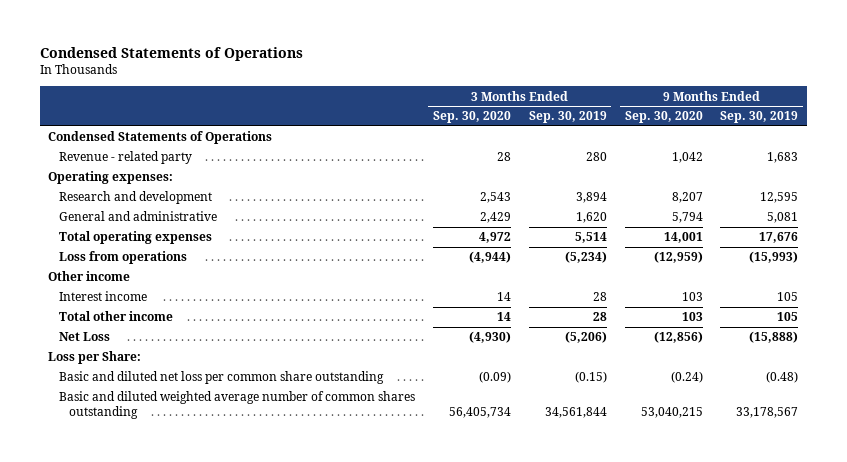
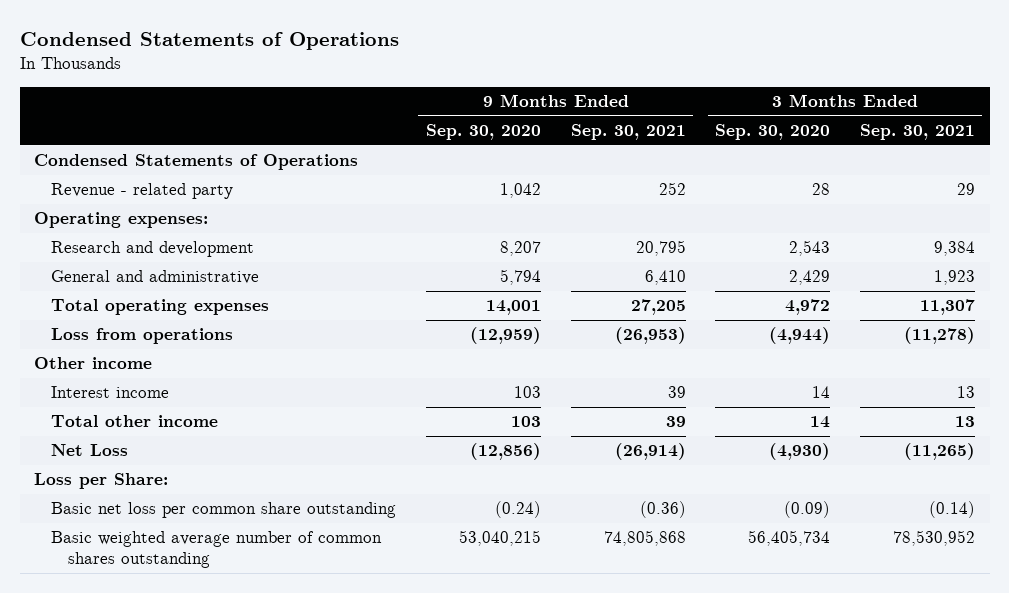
[528,111,607,124] Sep. 30, 2019 -> none
[720,111,799,124] Sep. 30, 2019 -> none
none -> [570,124,686,141] Sep. 30, 2021
none -> [859,124,975,141] Sep. 30, 2021
[58,371,384,385] Basic and diluted net loss per common share outstanding -> [51,502,397,519] Basic net loss per common share outstanding
[58,391,415,420] Basic and diluted weighted average number of common shares outstanding -> [51,531,383,569] Basic weighted average number of common shares outstanding

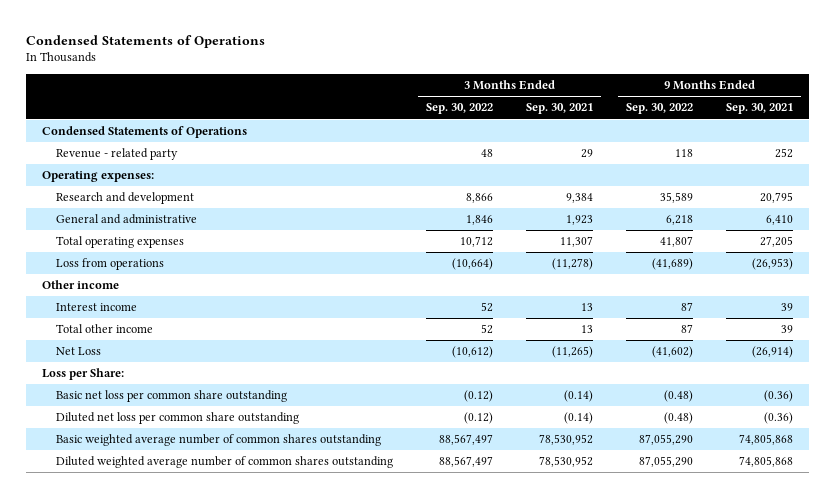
[425,124,541,141] Sep. 30, 2020 -> none
[715,124,831,141] Sep. 30, 2020 -> none
none -> [426,103,494,115] Sep. 30, 2022
none -> [626,103,694,115] Sep. 30, 2022
none -> [56,412,300,425] Diluted net loss per common share outstanding
none -> [56,456,394,469] Diluted weighted average number of common shares outstanding

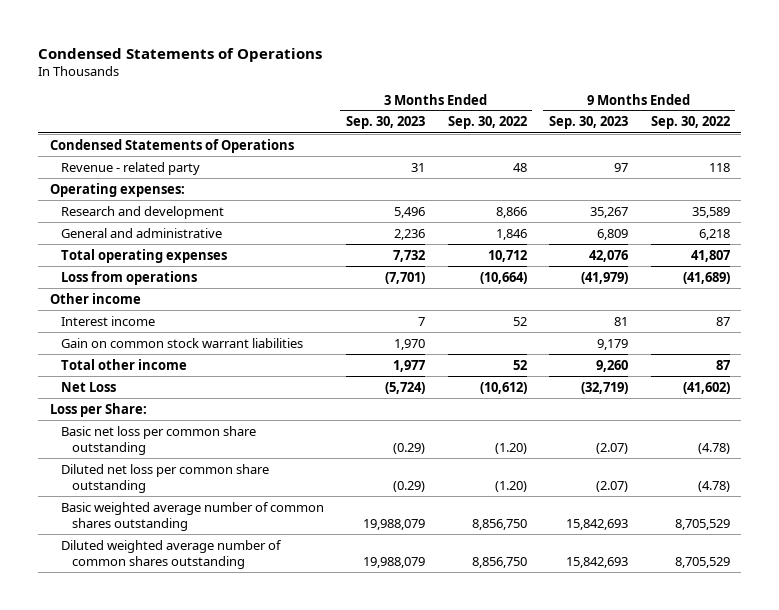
[526,103,594,115] Sep. 30, 2021 -> none
[725,103,793,115] Sep. 30, 2021 -> none
none -> [346,116,426,130] Sep. 30, 2023
none -> [549,116,629,130] Sep. 30, 2023
none -> [60,337,303,348] Gain on common stock warrant liabilities
[464,390,494,403] (0.12) -> [494,442,527,454] (1.20)
[664,390,694,403] (0.48) -> [697,442,730,454] (4.78)
[464,412,494,425] (0.12) -> [494,480,527,492] (1.20)
[664,412,694,425] (0.48) -> [697,480,730,492] (4.78)
[439,434,494,446] 88,567,497 -> [471,518,527,530] 8,856,750
[639,434,694,446] 87,055,290 -> [674,518,730,530] 8,705,529
[439,456,494,468] 88,567,497 -> [471,556,527,568] 8,856,750
[639,456,694,468] 87,055,290 -> [674,556,730,568] 8,705,529

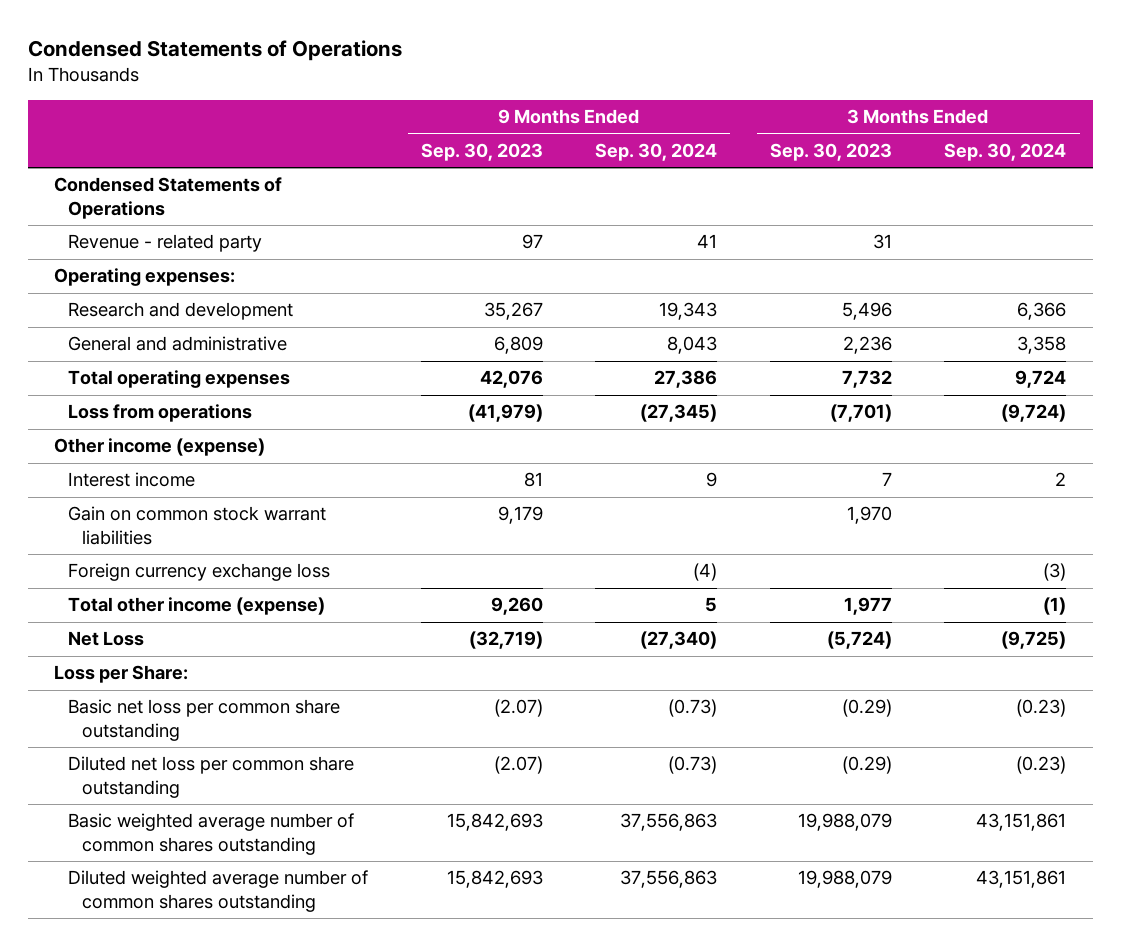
[447,116,527,130] Sep. 30, 2022 -> none
[650,116,730,130] Sep. 30, 2022 -> none
none -> [595,142,718,161] Sep. 30, 2024
none -> [944,142,1067,161] Sep. 30, 2024
[49,292,141,304] Other income -> [54,438,266,457] Other income (expense)
none -> [68,563,331,582] Foreign currency exchange loss
[60,358,187,370] Total other income -> [68,597,326,616] Total other income (expense)

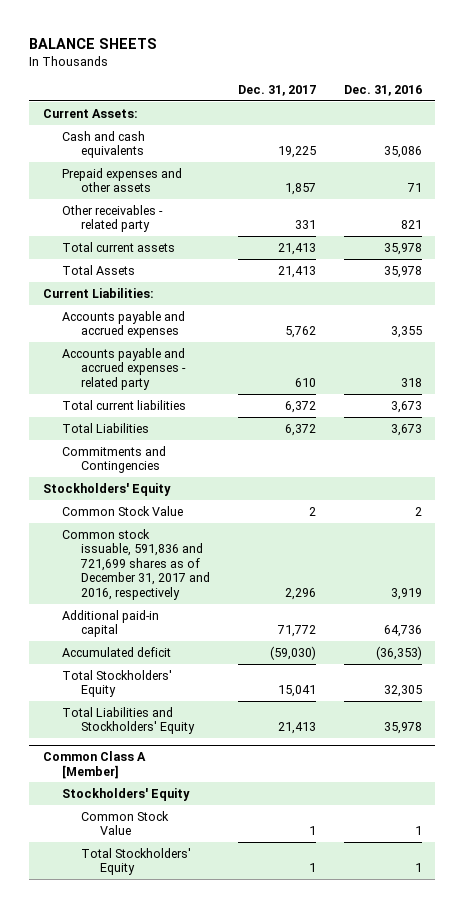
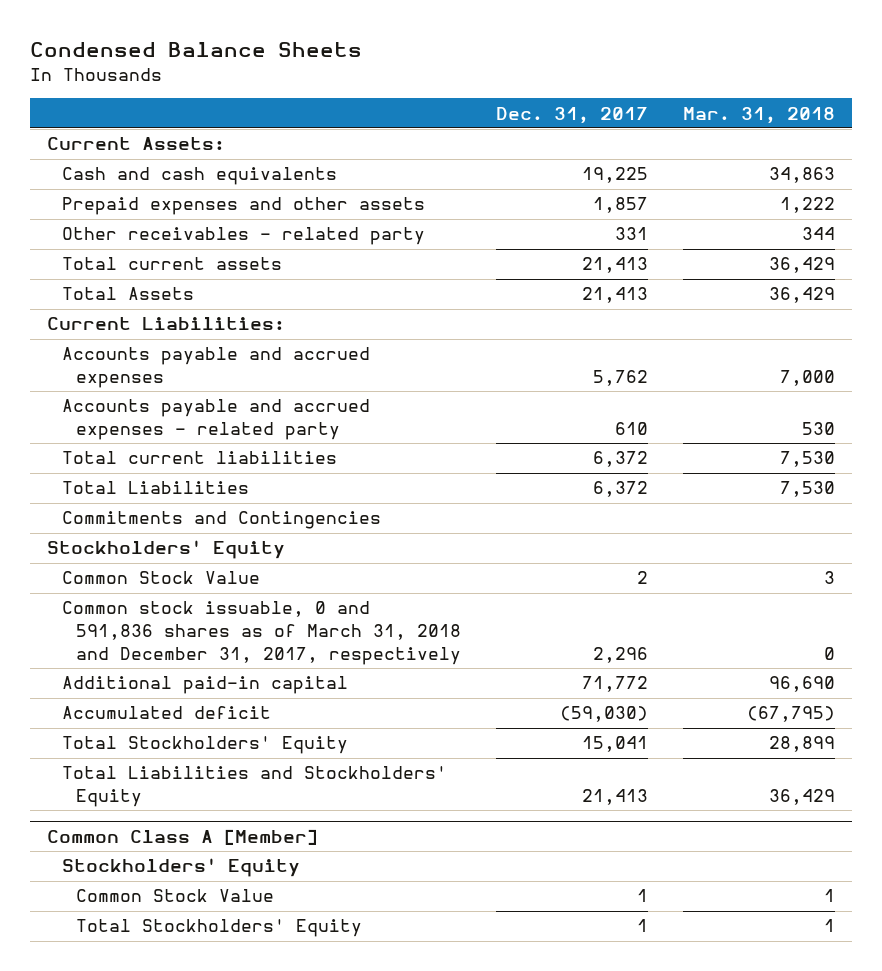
[29,37,158,49] BALANCE SHEETS -> [29,42,362,58] Condensed Balance Sheets
[343,84,422,96] Dec. 31, 2016 -> none
none -> [682,106,835,124] Mar. 31, 2018
[62,528,211,600] Common stock issuable, 591,836 and 721,699 shares as of December 31, 2017 and 2016, respectively -> [61,601,462,666] Common stock issuable, 0 and 591,836 shares as of March 31, 2018 and December 31, 2017, respectively

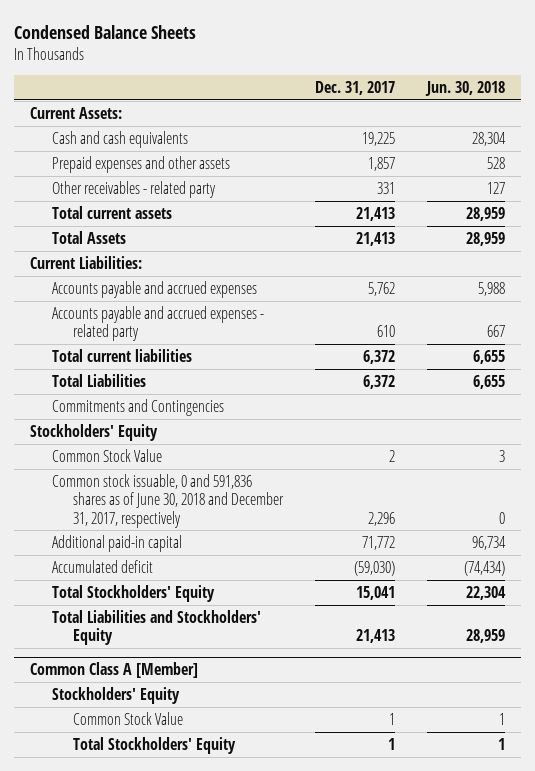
[682,106,835,124] Mar. 31, 2018 -> none
none -> [424,81,505,97] Jun. 30, 2018
[61,601,462,666] Common stock issuable, 0 and 591,836 shares as of March 31, 2018 and December 31, 2017, respectively -> [51,473,284,528] Common stock issuable, 0 and 591,836 shares as of June 30, 2018 and December 31, 2017, respectively

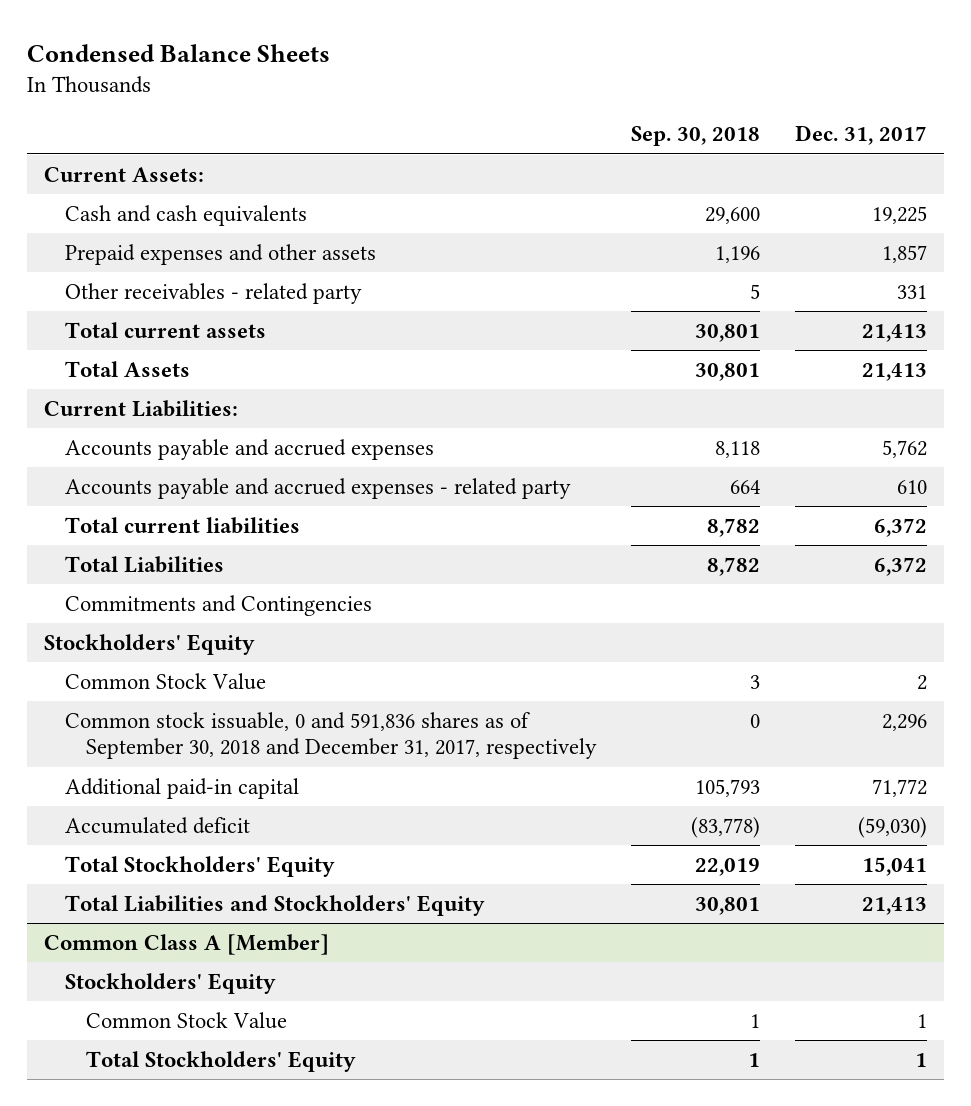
[424,81,505,97] Jun. 30, 2018 -> none
none -> [631,126,761,147] Sep. 30, 2018
[51,473,284,528] Common stock issuable, 0 and 591,836 shares as of June 30, 2018 and December 31, 2017, respectively -> [65,711,597,760] Common stock issuable, 0 and 591,836 shares as of September 30, 2018 and December 31, 2017, respectively

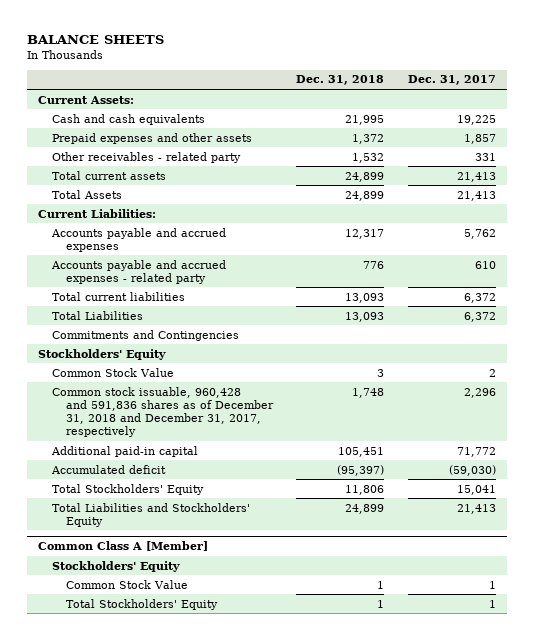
[27,43,331,62] Condensed Balance Sheets -> [26,34,164,44] BALANCE SHEETS
[631,126,761,147] Sep. 30, 2018 -> none
none -> [296,75,385,86] Dec. 31, 2018
[65,711,597,760] Common stock issuable, 0 and 591,836 shares as of September 30, 2018 and December 31, 2017, respectively -> [52,386,274,438] Common stock issuable, 960,428 and 591,836 shares as of December 31, 2018 and December 31, 2017, respectively

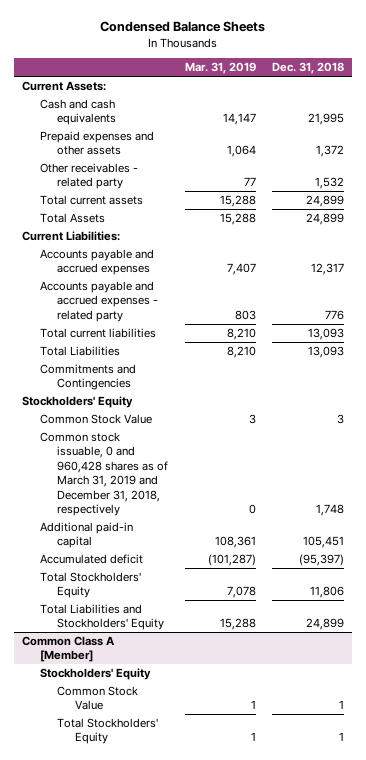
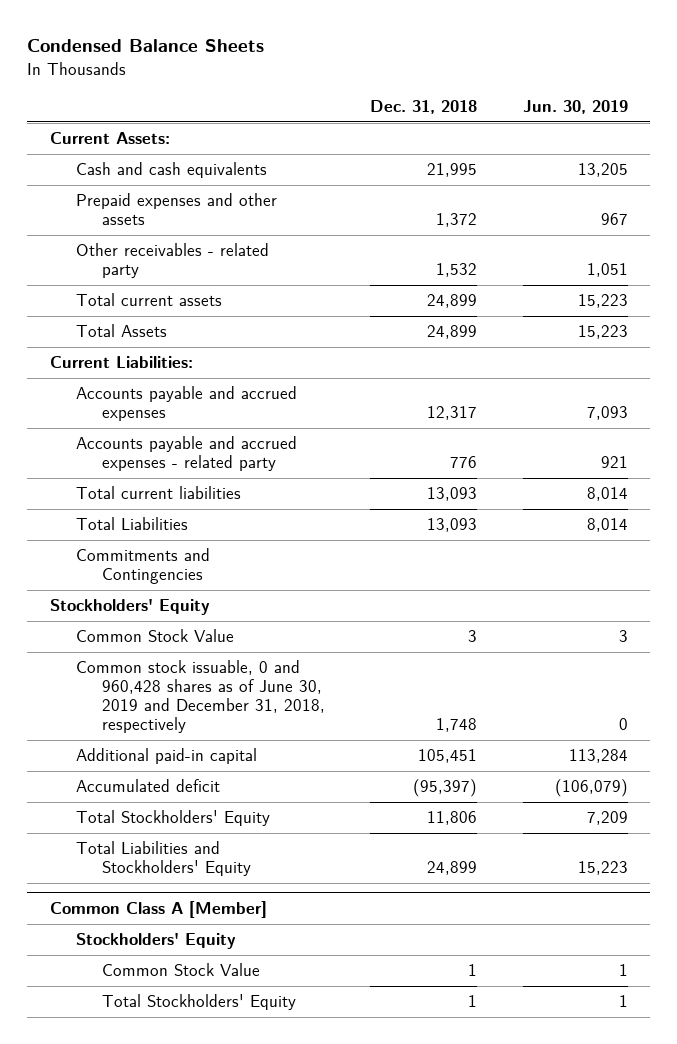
[184,62,256,75] Mar. 31, 2019 -> none
none -> [522,100,628,115] Jun. 30, 2019
[39,431,169,517] Common stock issuable, 0 and 960,428 shares as of March 31, 2019 and December 31, 2018, respectively -> [75,660,325,733] Common stock issuable, 0 and 960,428 shares as of June 30, 2019 and December 31, 2018, respectively

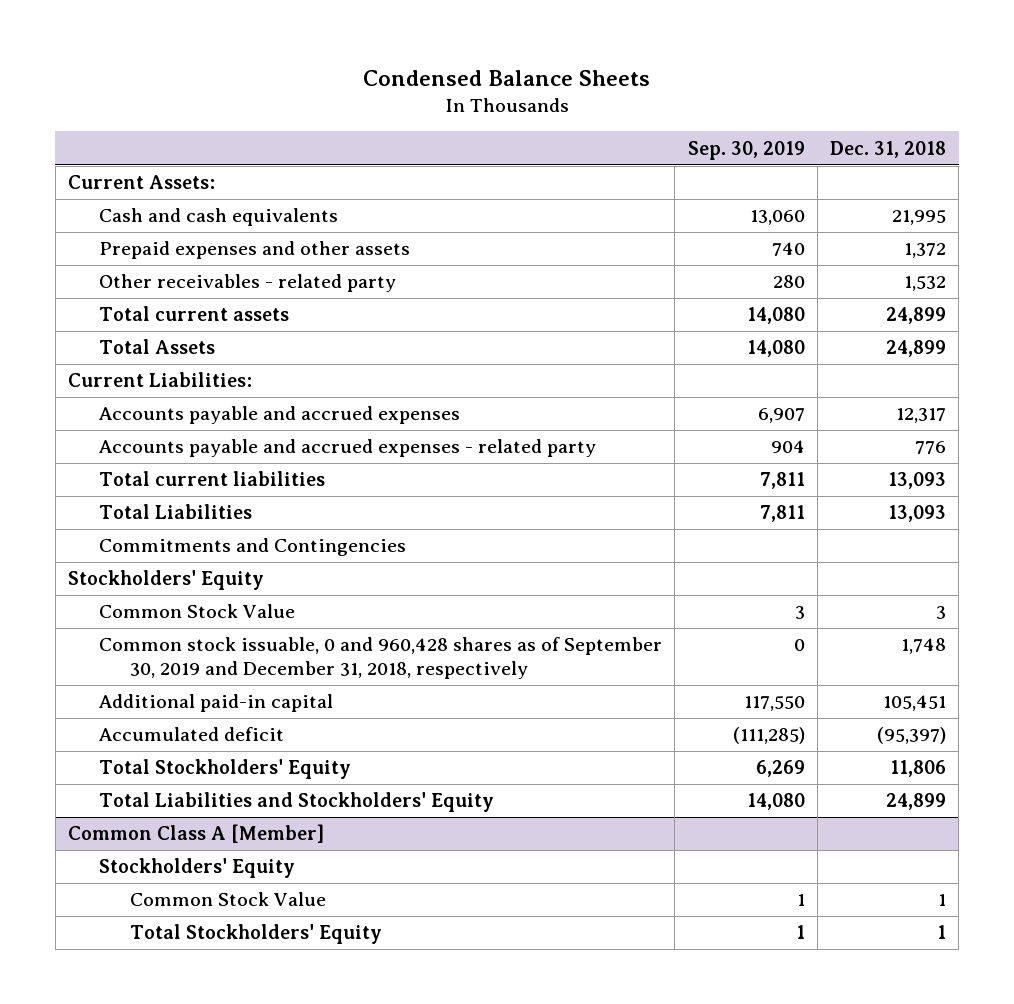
[522,100,628,115] Jun. 30, 2019 -> none
none -> [687,140,805,160] Sep. 30, 2019
[75,660,325,733] Common stock issuable, 0 and 960,428 shares as of June 30, 2019 and December 31, 2018, respectively -> [99,637,663,679] Common stock issuable, 0 and 960,428 shares as of September 30, 2019 and December 31, 2018, respectively

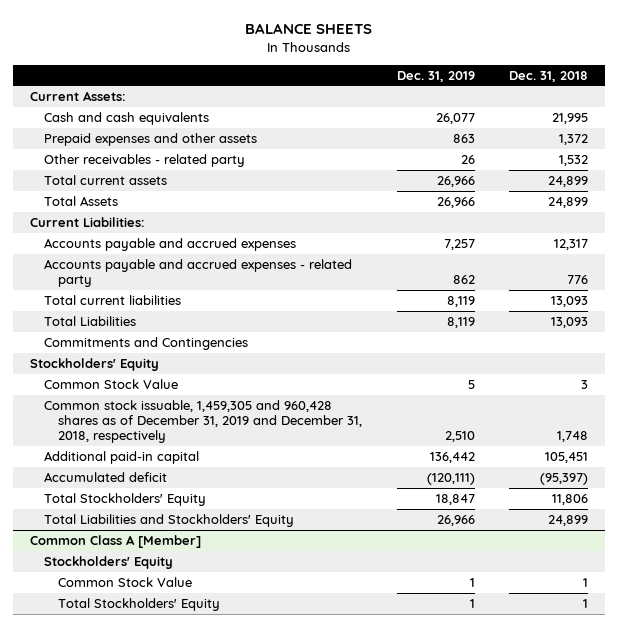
[362,69,650,86] Condensed Balance Sheets -> [245,22,373,34] BALANCE SHEETS
[687,140,805,160] Sep. 30, 2019 -> none
none -> [396,70,475,82] Dec. 31, 2019
[99,637,663,679] Common stock issuable, 0 and 960,428 shares as of September 30, 2019 and December 31, 2018, respectively -> [44,400,363,444] Common stock issuable, 1,459,305 and 960,428 shares as of December 31, 2019 and December 31, 2018, respectively

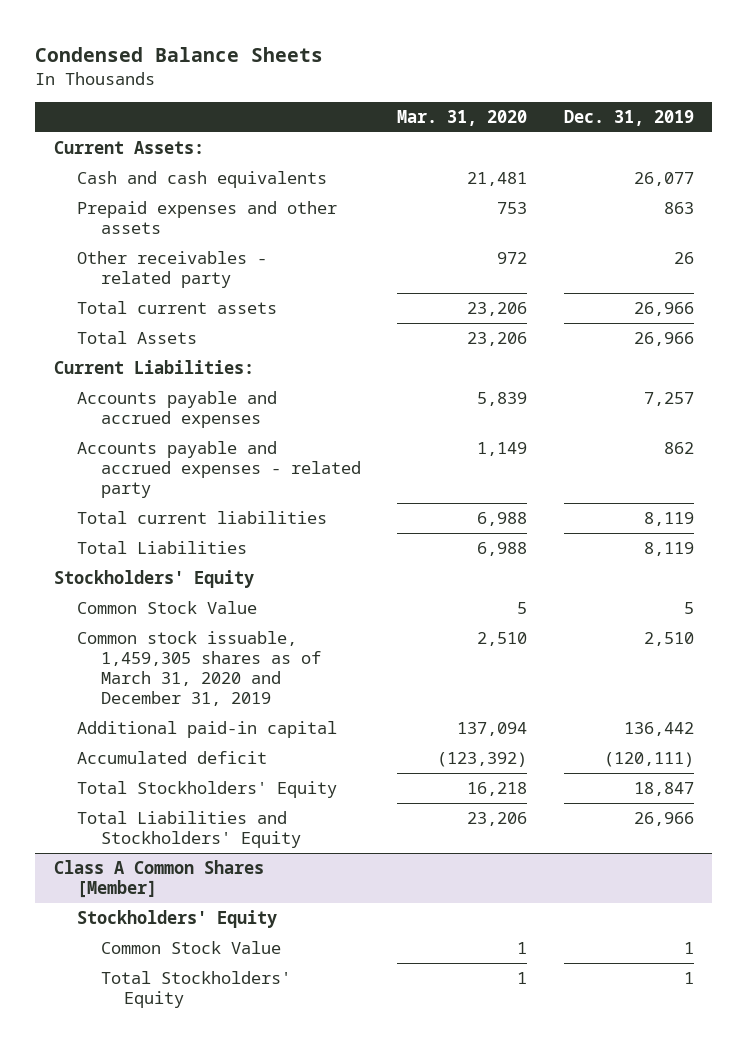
[245,22,373,34] BALANCE SHEETS -> [35,46,324,62] Condensed Balance Sheets
[509,70,589,82] Dec. 31, 2018 -> none
none -> [397,109,528,126] Mar. 31, 2020
[44,337,249,351] Commitments and Contingencies -> none
[44,400,363,444] Common stock issuable, 1,459,305 and 960,428 shares as of December 31, 2019 and December 31, 2018, respectively -> [77,630,321,706] Common stock issuable, 1,459,305 shares as of March 31, 2020 and December 31, 2019
[30,535,202,549] Common Class A [Member] -> [53,859,264,898] Class A Common Shares [Member]

